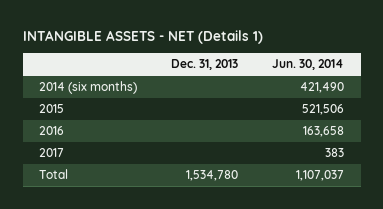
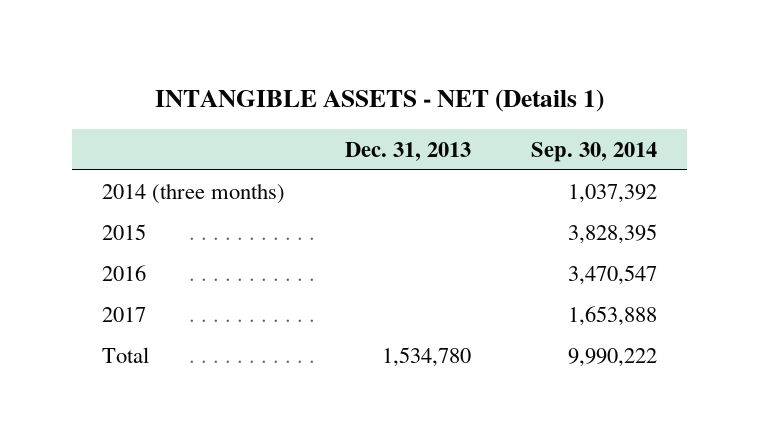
[271,59,344,71] Jun. 30, 2014 -> none
none -> [531,141,658,162] Sep. 30, 2014
[39,81,138,95] 2014 (six months) -> [102,182,286,204] 2014 (three months)

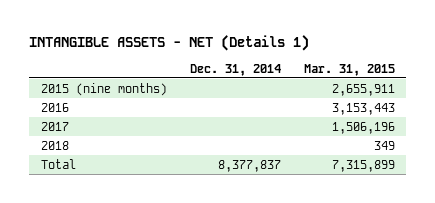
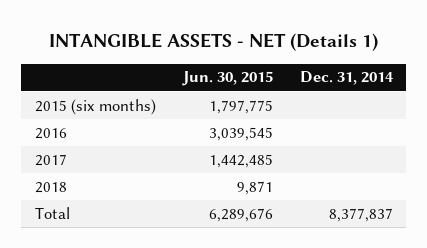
[303,63,395,76] Mar. 31, 2015 -> none
none -> [181,71,273,87] Jun. 30, 2015
[40,82,167,96] 2015 (nine months) -> [34,98,156,115] 2015 (six months)

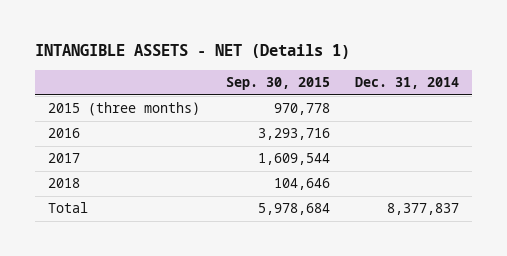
[181,71,273,87] Jun. 30, 2015 -> none
none -> [225,76,330,90] Sep. 30, 2015
[34,98,156,115] 2015 (six months) -> [47,102,200,117] 2015 (three months)

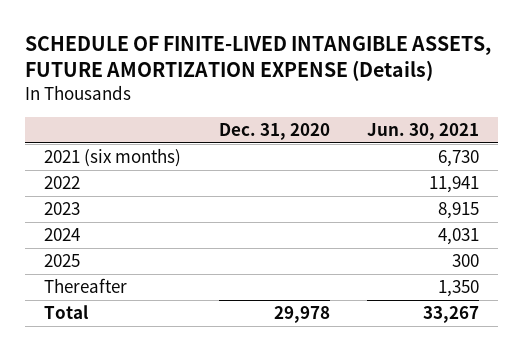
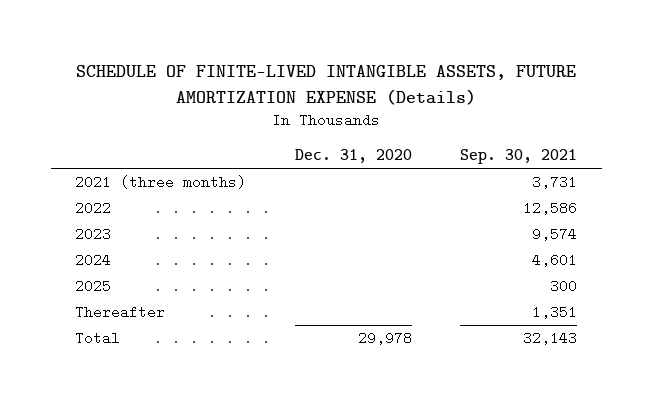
[367,122,480,140] Jun. 30, 2021 -> none
none -> [460,149,578,165] Sep. 30, 2021
[43,147,181,167] 2021 (six months) -> [75,175,247,190] 2021 (three months)

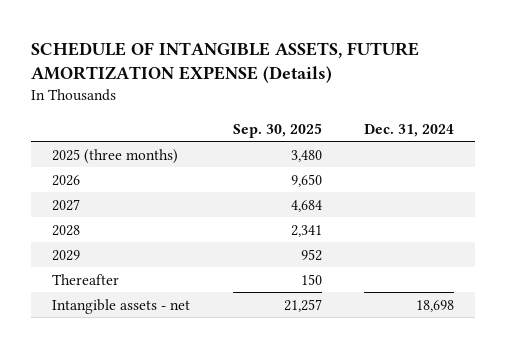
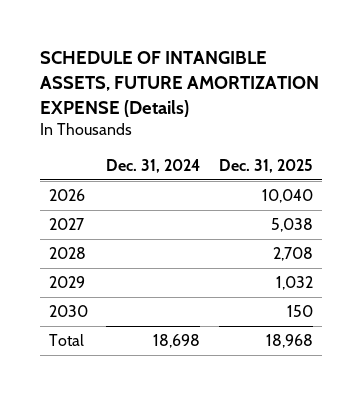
[232,122,322,138] Sep. 30, 2025 -> none
none -> [218,159,313,174] Dec. 31, 2025
[52,148,179,164] 2025 (three months) -> none
[52,273,120,285] Thereafter -> none
none -> [49,304,89,317] 2030
[52,298,191,314] Intangible assets - net -> [49,333,85,346] Total

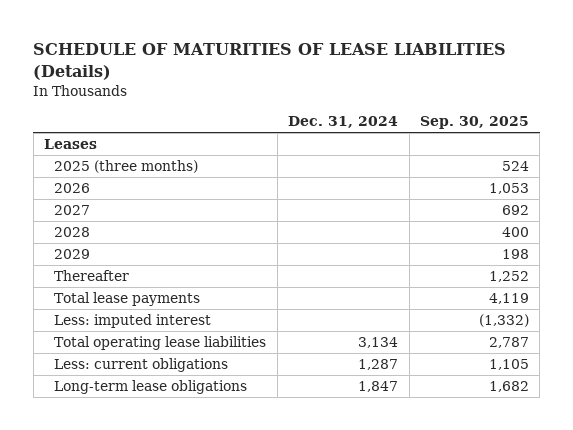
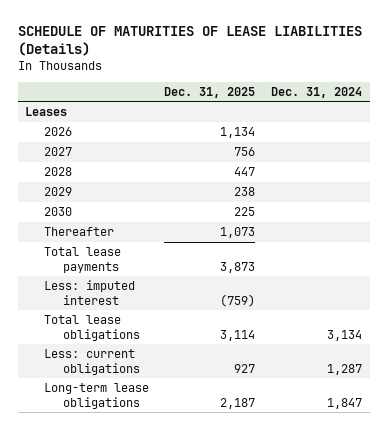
[420,116,530,130] Sep. 30, 2025 -> none
none -> [164,86,256,98] Dec. 31, 2025
[54,160,199,174] 2025 (three months) -> none
none -> [44,207,73,217] 2030
[54,336,267,351] Total operating lease liabilities -> [44,315,140,341] Total lease obligations

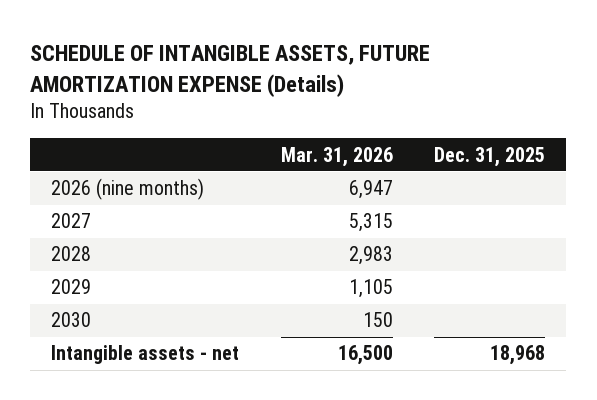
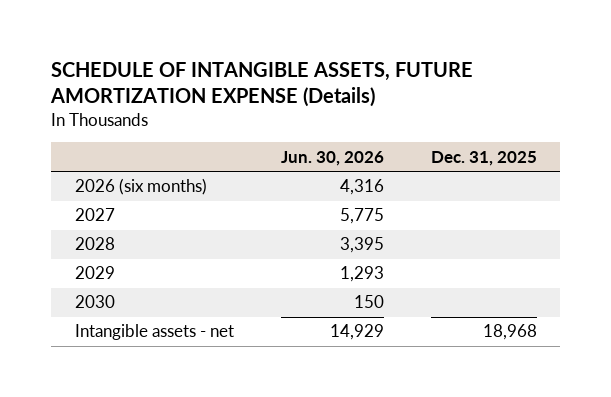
[280,146,393,167] Mar. 31, 2026 -> none
none -> [280,150,384,166] Jun. 30, 2026
[51,178,205,201] 2026 (nine months) -> [74,178,207,196] 2026 (six months)

